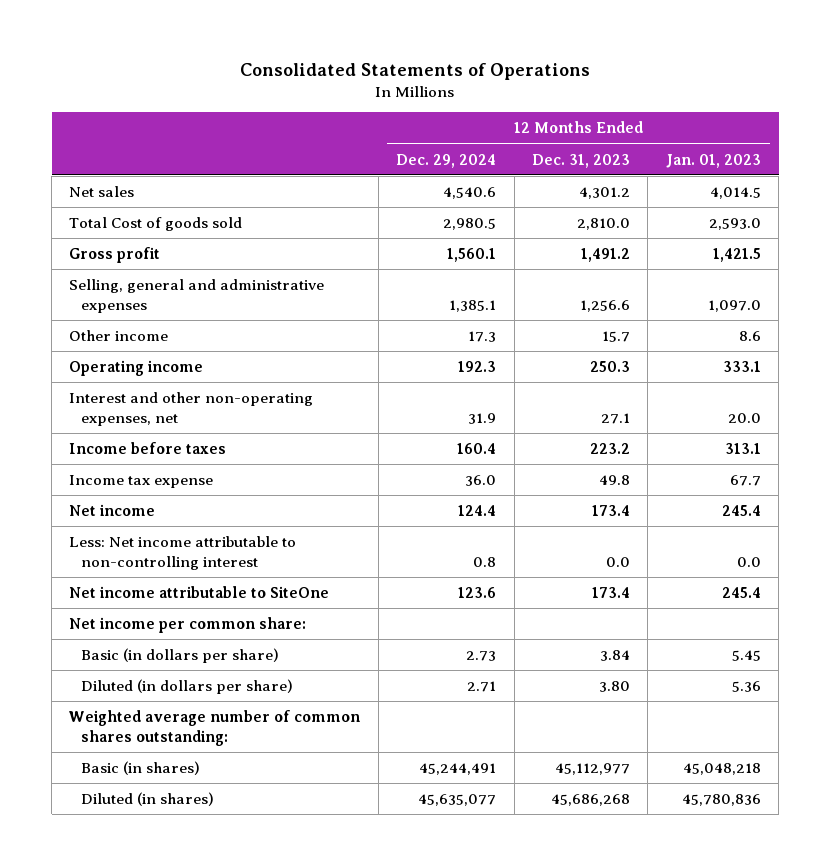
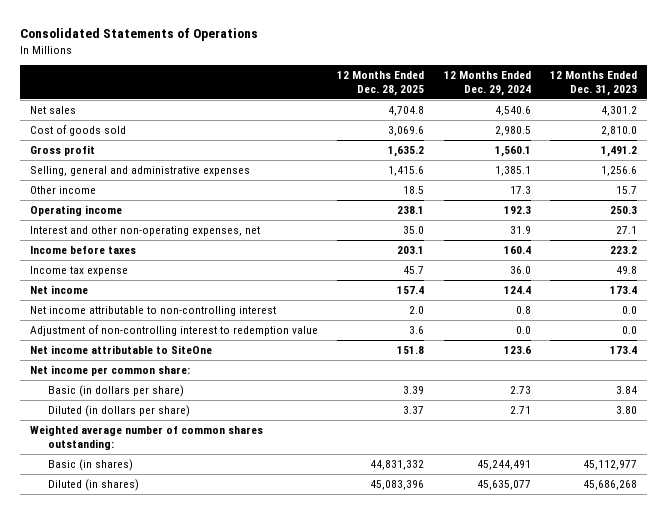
[665,153,761,168] Jan. 01, 2023 -> none
none -> [337,71,425,97] 12 Months Ended Dec. 28, 2025
[69,216,243,231] Total Cost of goods sold -> [29,124,126,136] Cost of goods sold
[69,535,297,570] Less: Net income attributable to non-controlling interest -> [29,305,276,316] Net income attributable to non-controlling interest
none -> [29,324,318,336] Adjustment of non-controlling interest to redemption value

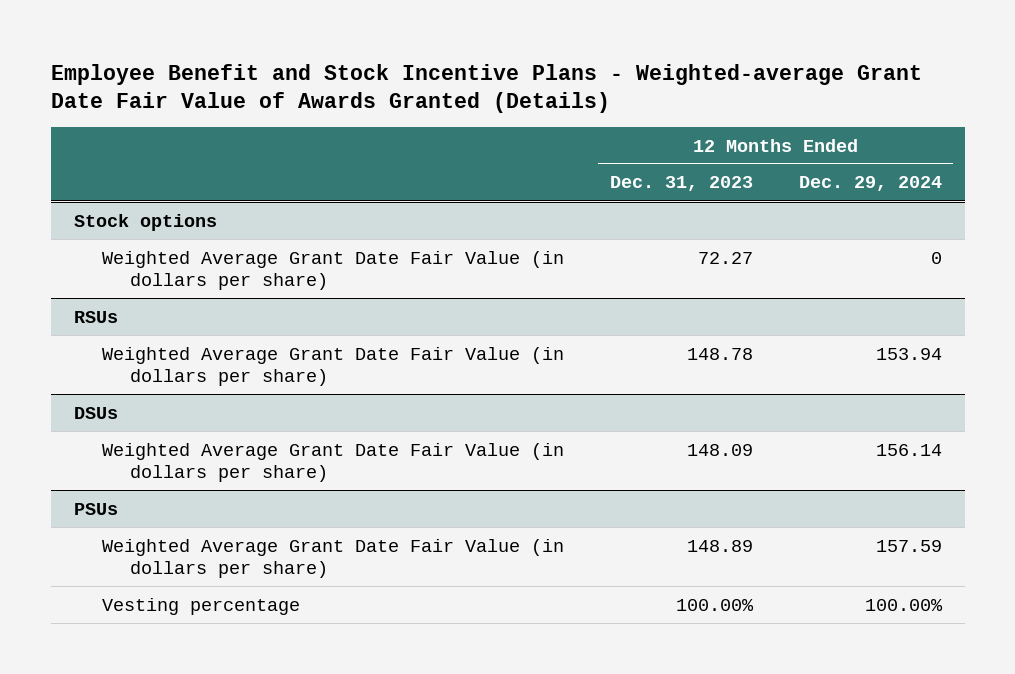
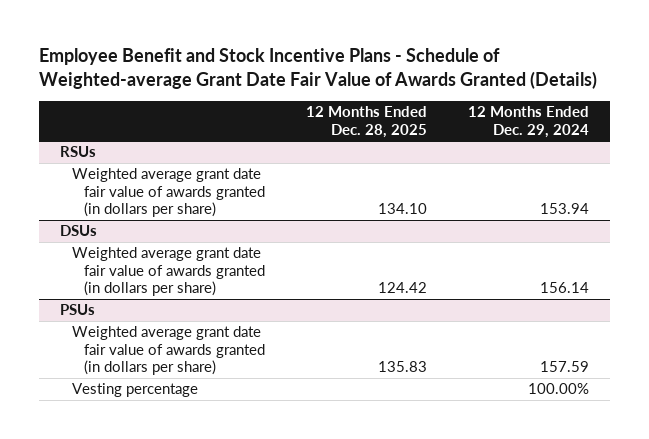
[50,63,922,114] Employee Benefit and Stock Incentive Plans - Weighted-average Grant Date Fair Value of Awards Granted (Details) -> [38,48,597,89] Employee Benefit and Stock Incentive Plans - Schedule of Weighted-average Grant Date Fair Value of Awards Granted (Details)
[609,176,753,192] Dec. 31, 2023 -> none
none -> [305,106,427,138] 12 Months Ended Dec. 28, 2025
[73,213,217,231] Stock options -> none
[101,250,564,291] Weighted Average Grant Date Fair Value (in dollars per share) -> none
[101,346,564,387] Weighted Average Grant Date Fair Value (in dollars per share) -> [71,168,265,218] Weighted average grant date fair value of awards granted (in dollars per share)
[101,442,564,483] Weighted Average Grant Date Fair Value (in dollars per share) -> [71,247,265,297] Weighted average grant date fair value of awards granted (in dollars per share)
[101,538,564,579] Weighted Average Grant Date Fair Value (in dollars per share) -> [71,326,265,376] Weighted average grant date fair value of awards granted (in dollars per share)

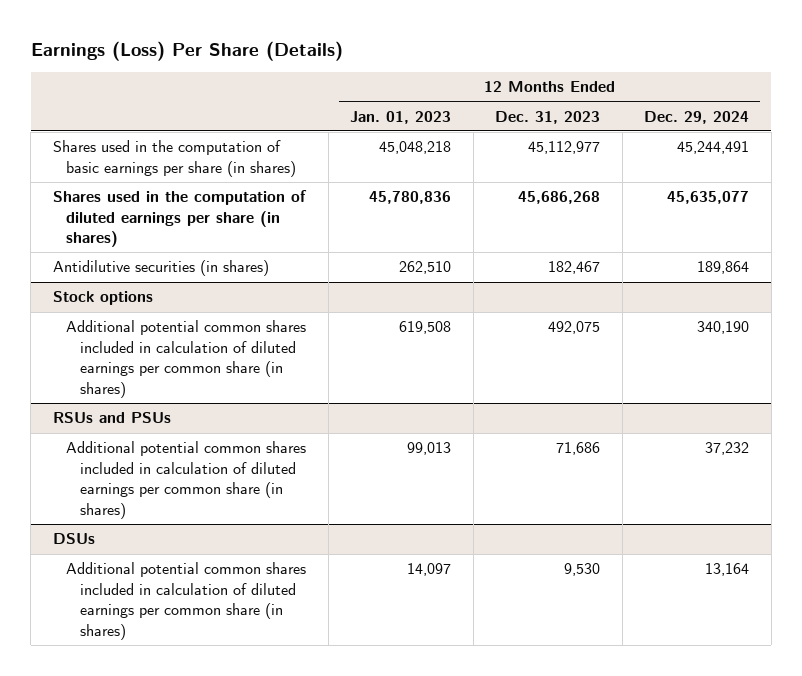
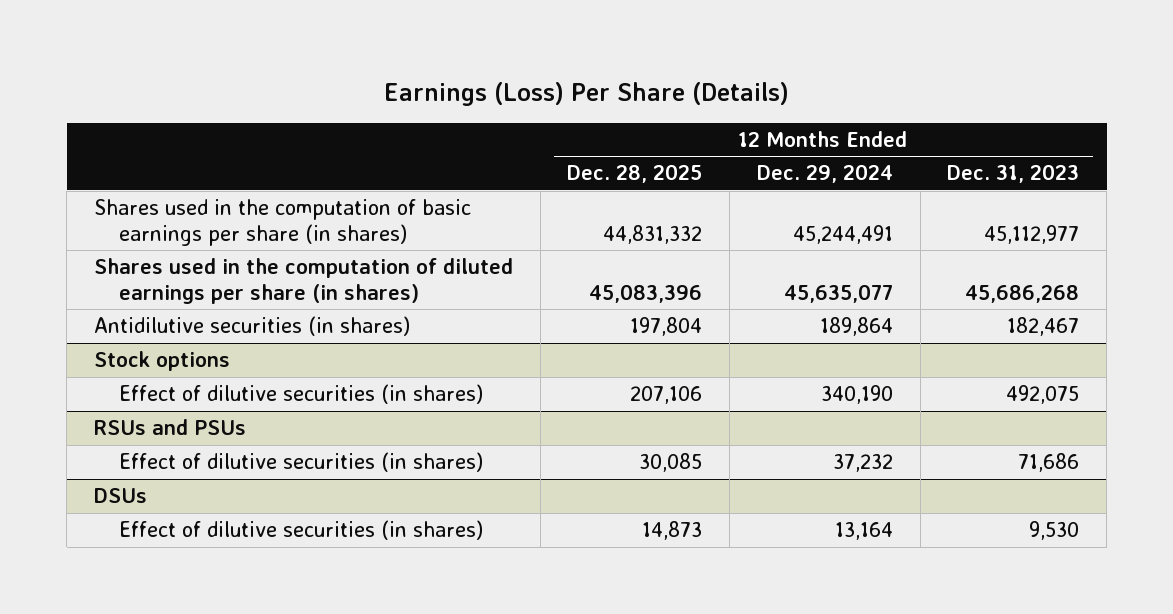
[350,110,452,124] Jan. 01, 2023 -> none
none -> [567,164,703,184] Dec. 28, 2025
[66,320,307,398] Additional potential common shares included in calculation of diluted earnings per common share (in shares) -> [119,384,484,405] Effect of dilutive securities (in shares)
[66,441,307,519] Additional potential common shares included in calculation of diluted earnings per common share (in shares) -> [119,452,484,473] Effect of dilutive securities (in shares)
[66,562,307,640] Additional potential common shares included in calculation of diluted earnings per common share (in shares) -> [119,520,484,541] Effect of dilutive securities (in shares)

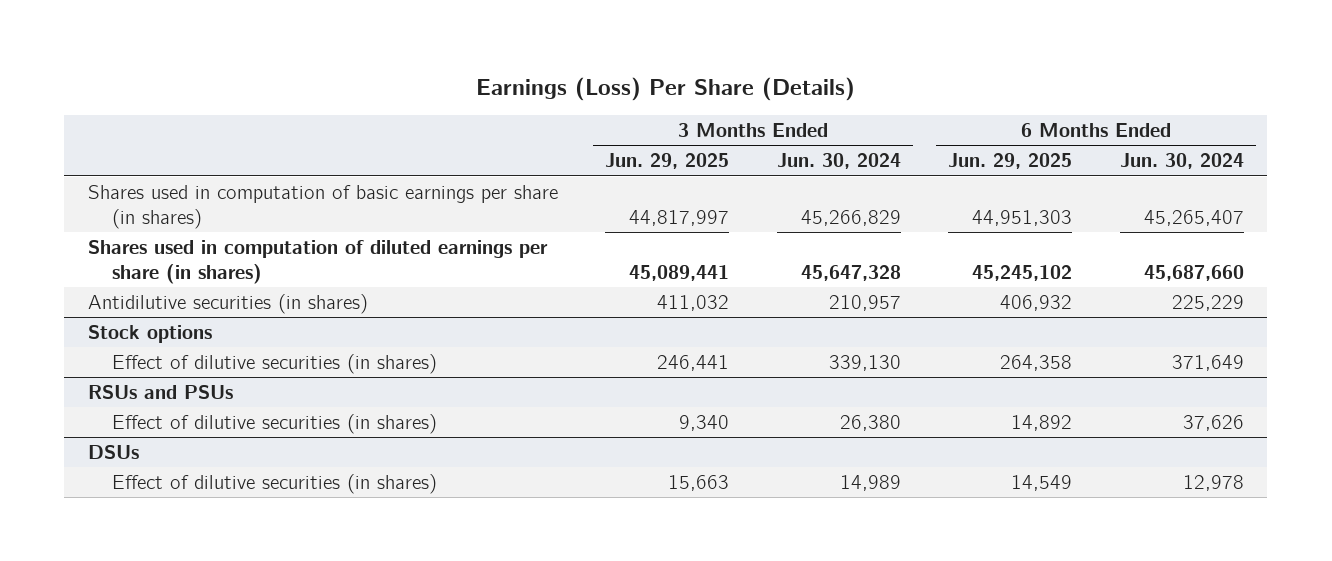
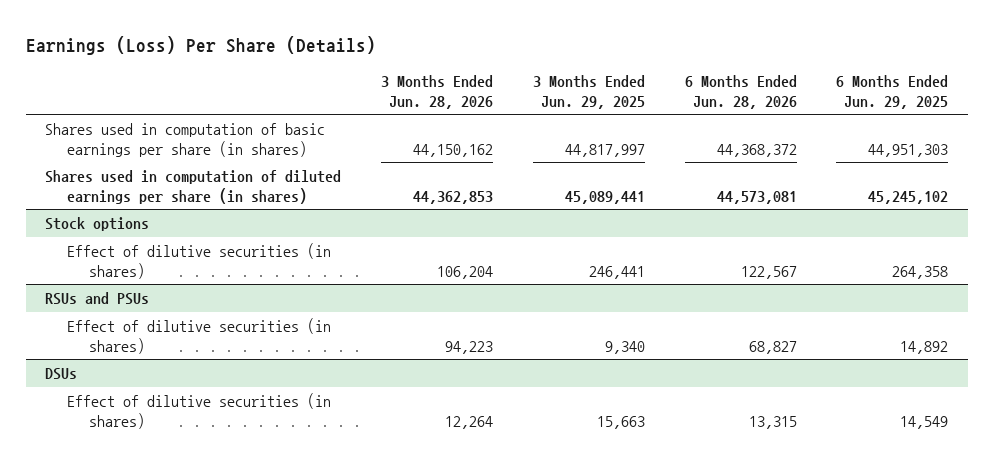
[776,153,901,170] Jun. 30, 2024 -> none
[1119,153,1244,170] Jun. 30, 2024 -> none
none -> [381,75,494,109] 3 Months Ended Jun. 28, 2026
none -> [684,75,797,109] 6 Months Ended Jun. 28, 2026
[87,294,368,315] Antidilutive securities (in shares) -> none

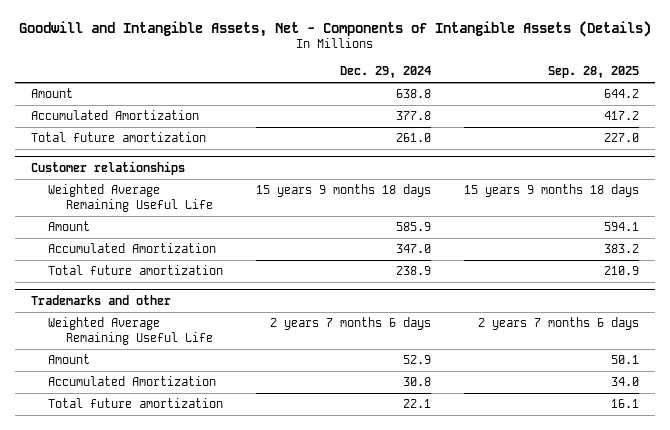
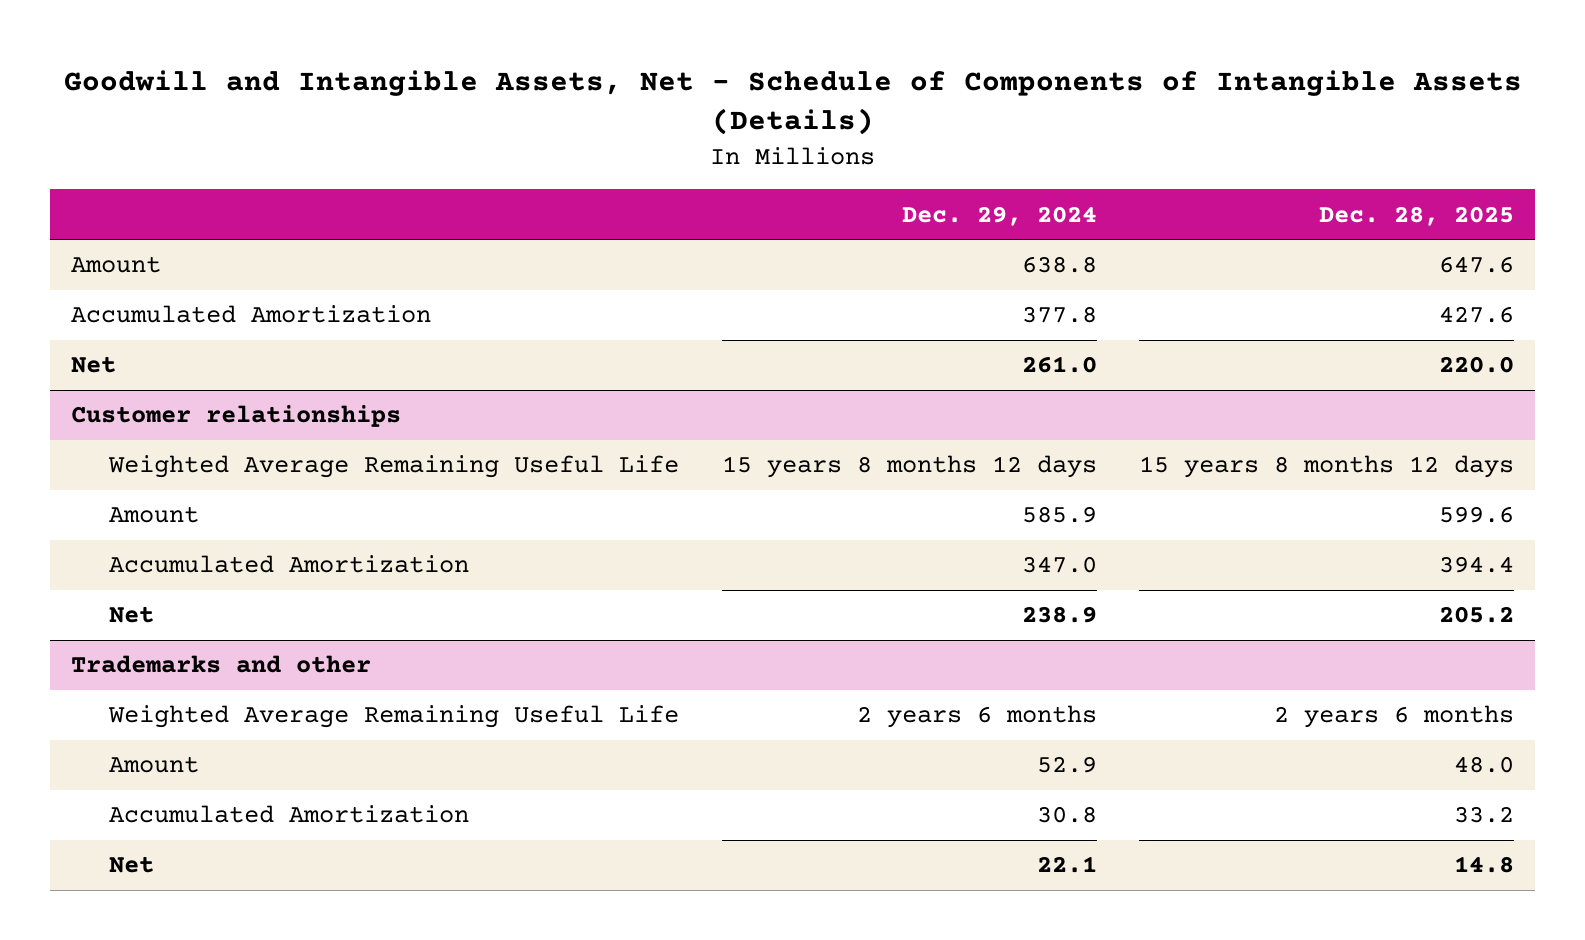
[18,20,651,37] Goodwill and Intangible Assets, Net - Components of Intangible Assets (Details) -> [63,69,1522,136] Goodwill and Intangible Assets, Net - Schedule of Components of Intangible Assets (Details)
[547,66,639,79] Sep. 28, 2025 -> none
none -> [1318,205,1514,226] Dec. 28, 2025
[31,132,207,143] Total future amortization -> [71,356,117,374] Net
[256,184,432,198] 15 years 9 months 18 days -> [721,455,1097,479] 15 years 8 months 12 days
[48,265,224,276] Total future amortization -> [109,606,155,624] Net
[270,317,432,331] 2 years 7 months 6 days -> [856,705,1097,729] 2 years 6 months
[48,398,224,409] Total future amortization -> [109,856,155,874] Net

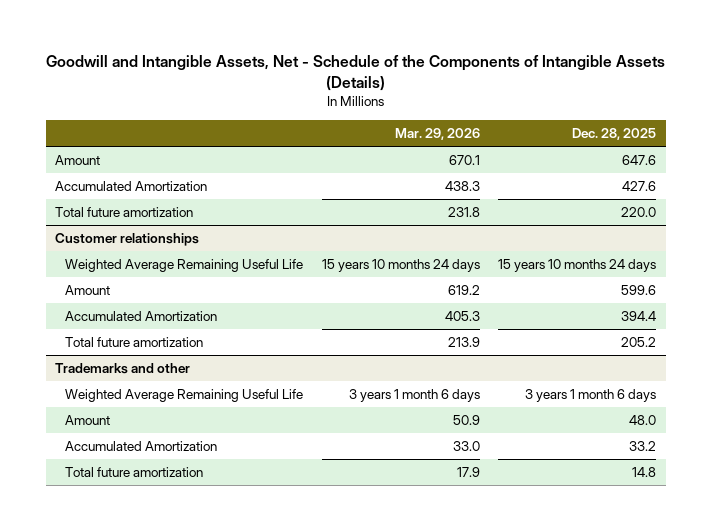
[63,69,1522,136] Goodwill and Intangible Assets, Net - Schedule of Components of Intangible Assets (Details) -> [45,54,665,91] Goodwill and Intangible Assets, Net - Schedule of the Components of Intangible Assets (Details)
[901,205,1097,226] Dec. 29, 2024 -> none
none -> [394,128,480,141] Mar. 29, 2026
[71,356,117,374] Net -> [55,207,194,218] Total future amortization
[1138,455,1514,479] 15 years 8 months 12 days -> [498,259,657,273] 15 years 10 months 24 days
[109,606,155,624] Net -> [65,337,204,348] Total future amortization
[1273,705,1514,729] 2 years 6 months -> [525,389,657,403] 3 years 1 month 6 days
[109,856,155,874] Net -> [65,467,204,478] Total future amortization

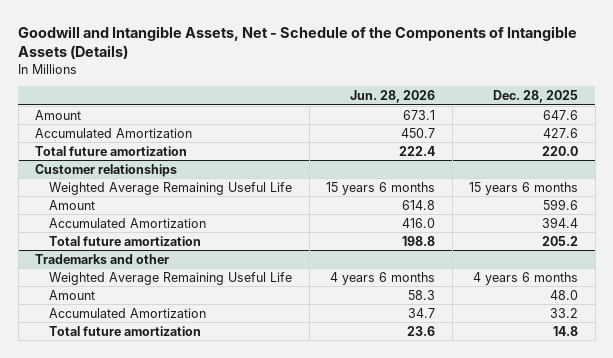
[394,128,480,141] Mar. 29, 2026 -> none
none -> [350,90,436,104] Jun. 28, 2026
[498,259,657,273] 15 years 10 months 24 days -> [469,181,579,195] 15 years 6 months
[525,389,657,403] 3 years 1 month 6 days -> [473,271,579,285] 4 years 6 months

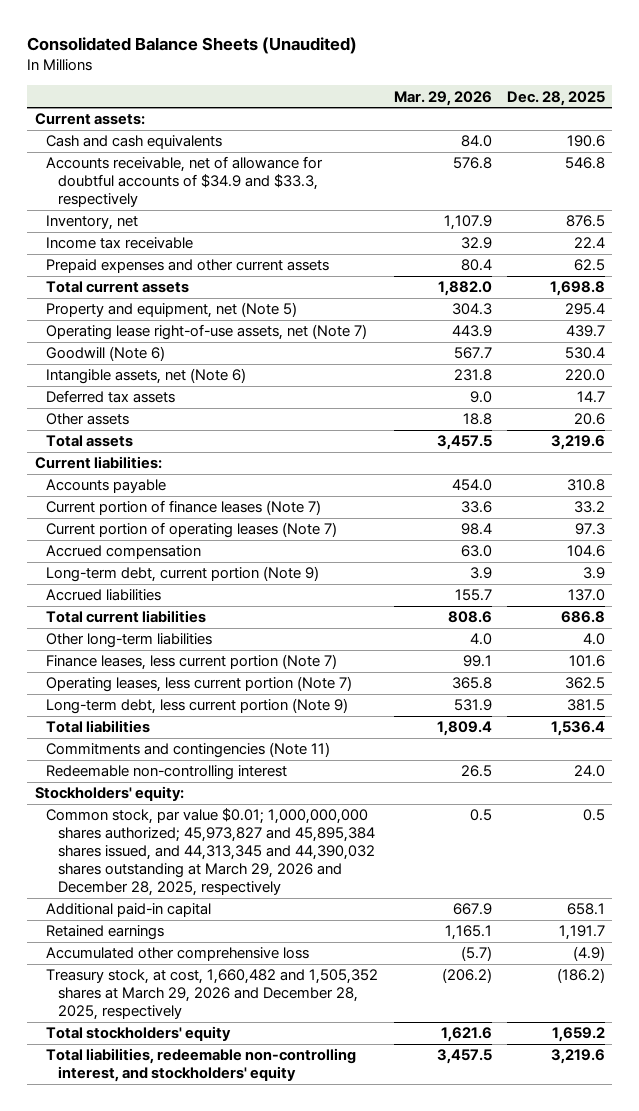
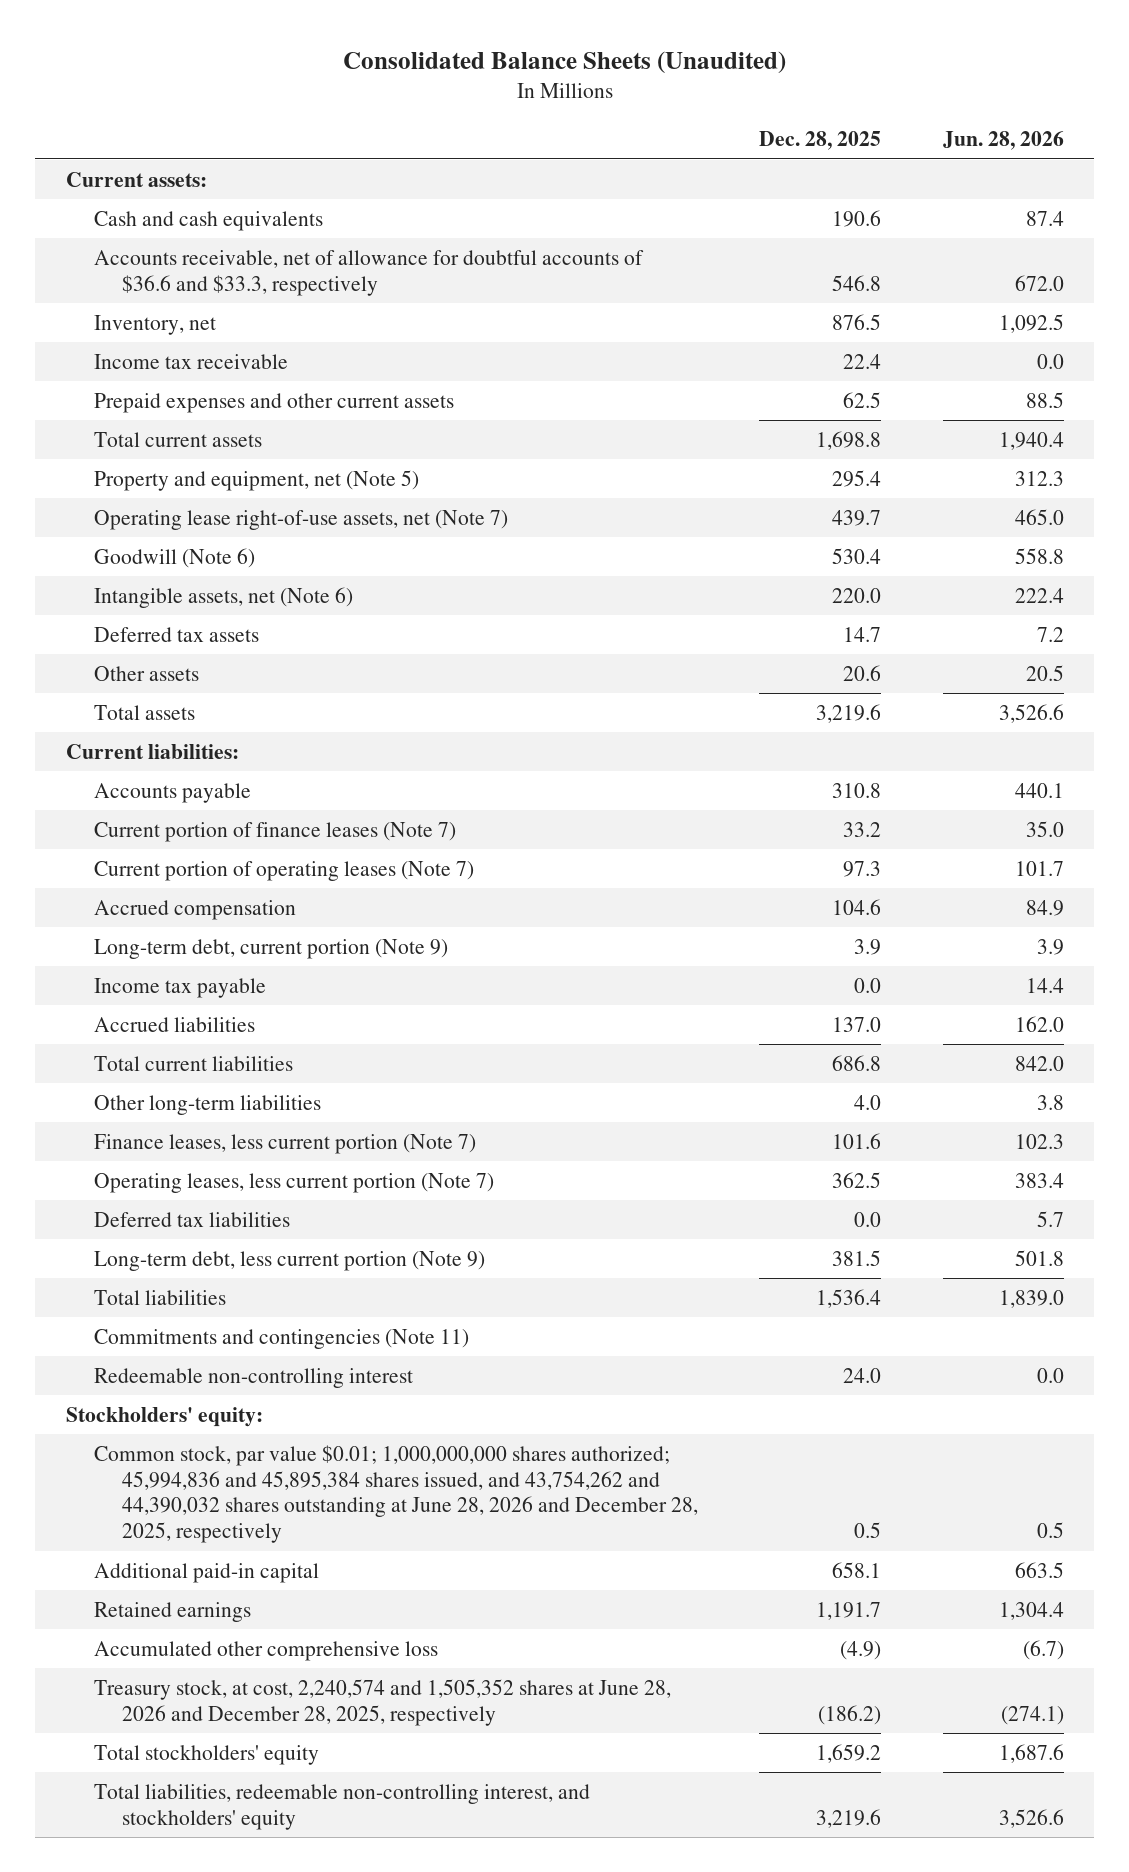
[393,90,492,106] Mar. 29, 2026 -> none
none -> [942,131,1064,151] Jun. 28, 2026
[46,156,324,208] Accounts receivable, net of allowance for doubtful accounts of $34.9 and $33.3, respectively -> [93,249,644,296] Accounts receivable, net of allowance for doubtful accounts of $36.6 and $33.3, respectively
none -> [93,977,266,998] Income tax payable
none -> [93,1211,290,1227] Deferred tax liabilities
[46,808,376,896] Common stock, par value $0.01; 1,000,000,000 shares authorized; 45,973,827 and 45,895,384 shares issued, and 44,313,345 and 44,390,032 shares outstanding at March 29, 2026 and December 28, 2025, respectively -> [93,1444,698,1543] Common stock, par value $0.01; 1,000,000,000 shares authorized; 45,994,836 and 45,895,384 shares issued, and 43,754,262 and 44,390,032 shares outstanding at June 28, 2026 and December 28, 2025, respectively
[46,969,379,1021] Treasury stock, at cost, 1,660,482 and 1,505,352 shares at March 29, 2026 and December 28, 2025, respectively -> [93,1678,671,1726] Treasury stock, at cost, 2,240,574 and 1,505,352 shares at June 28, 2026 and December 28, 2025, respectively

